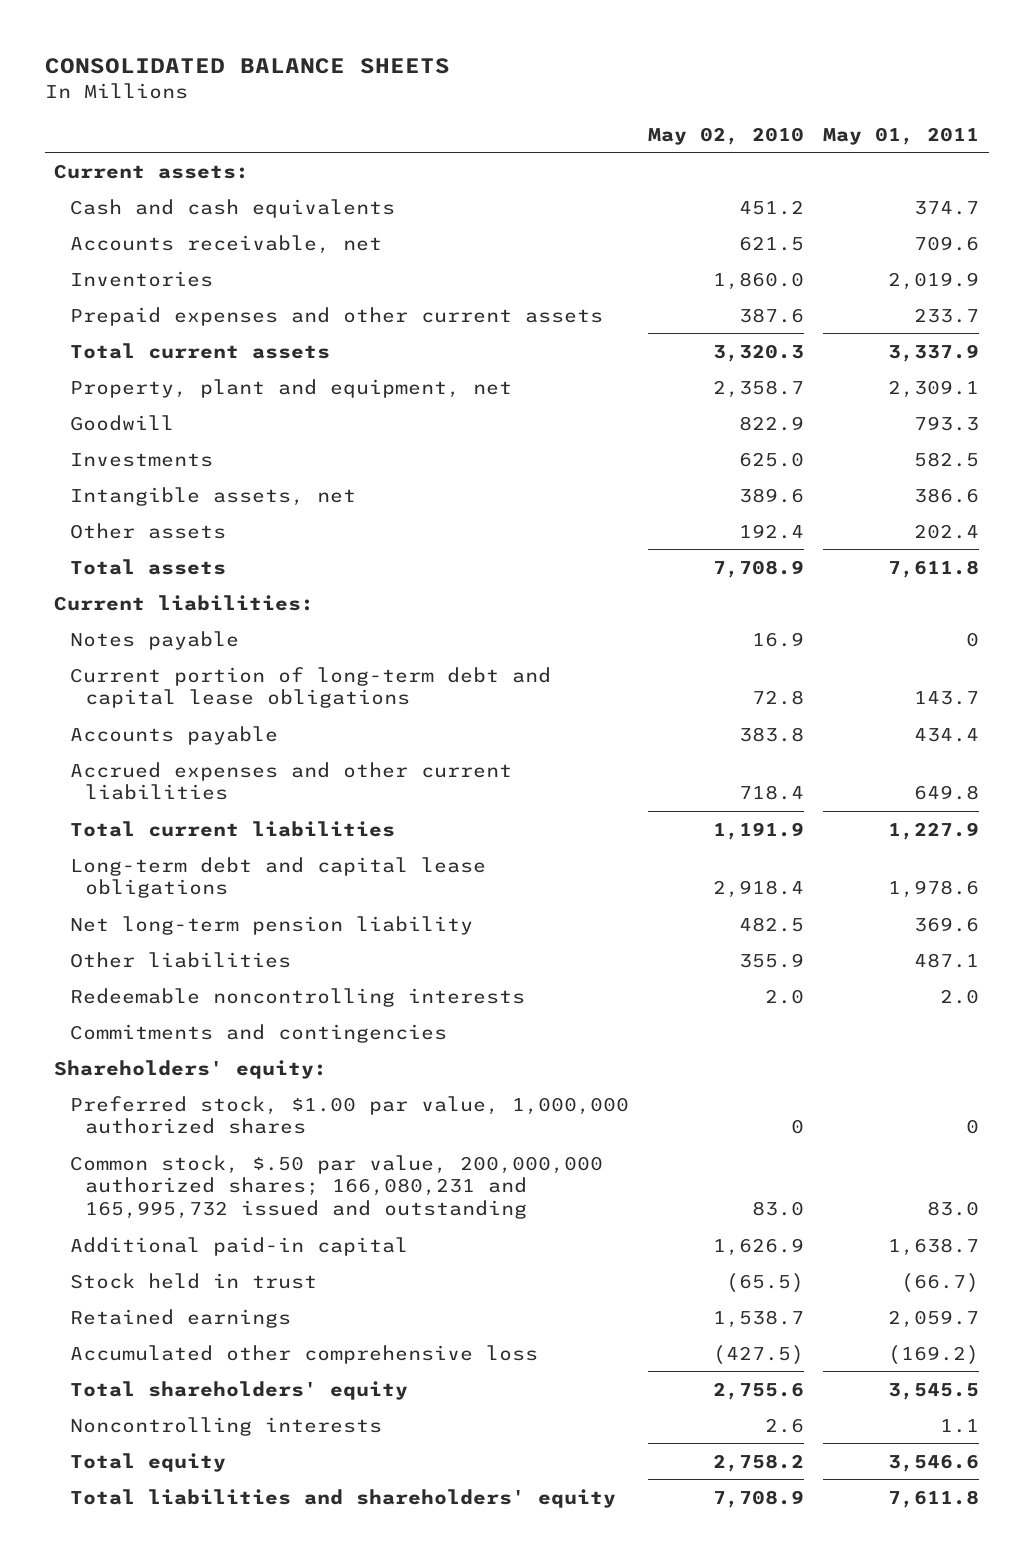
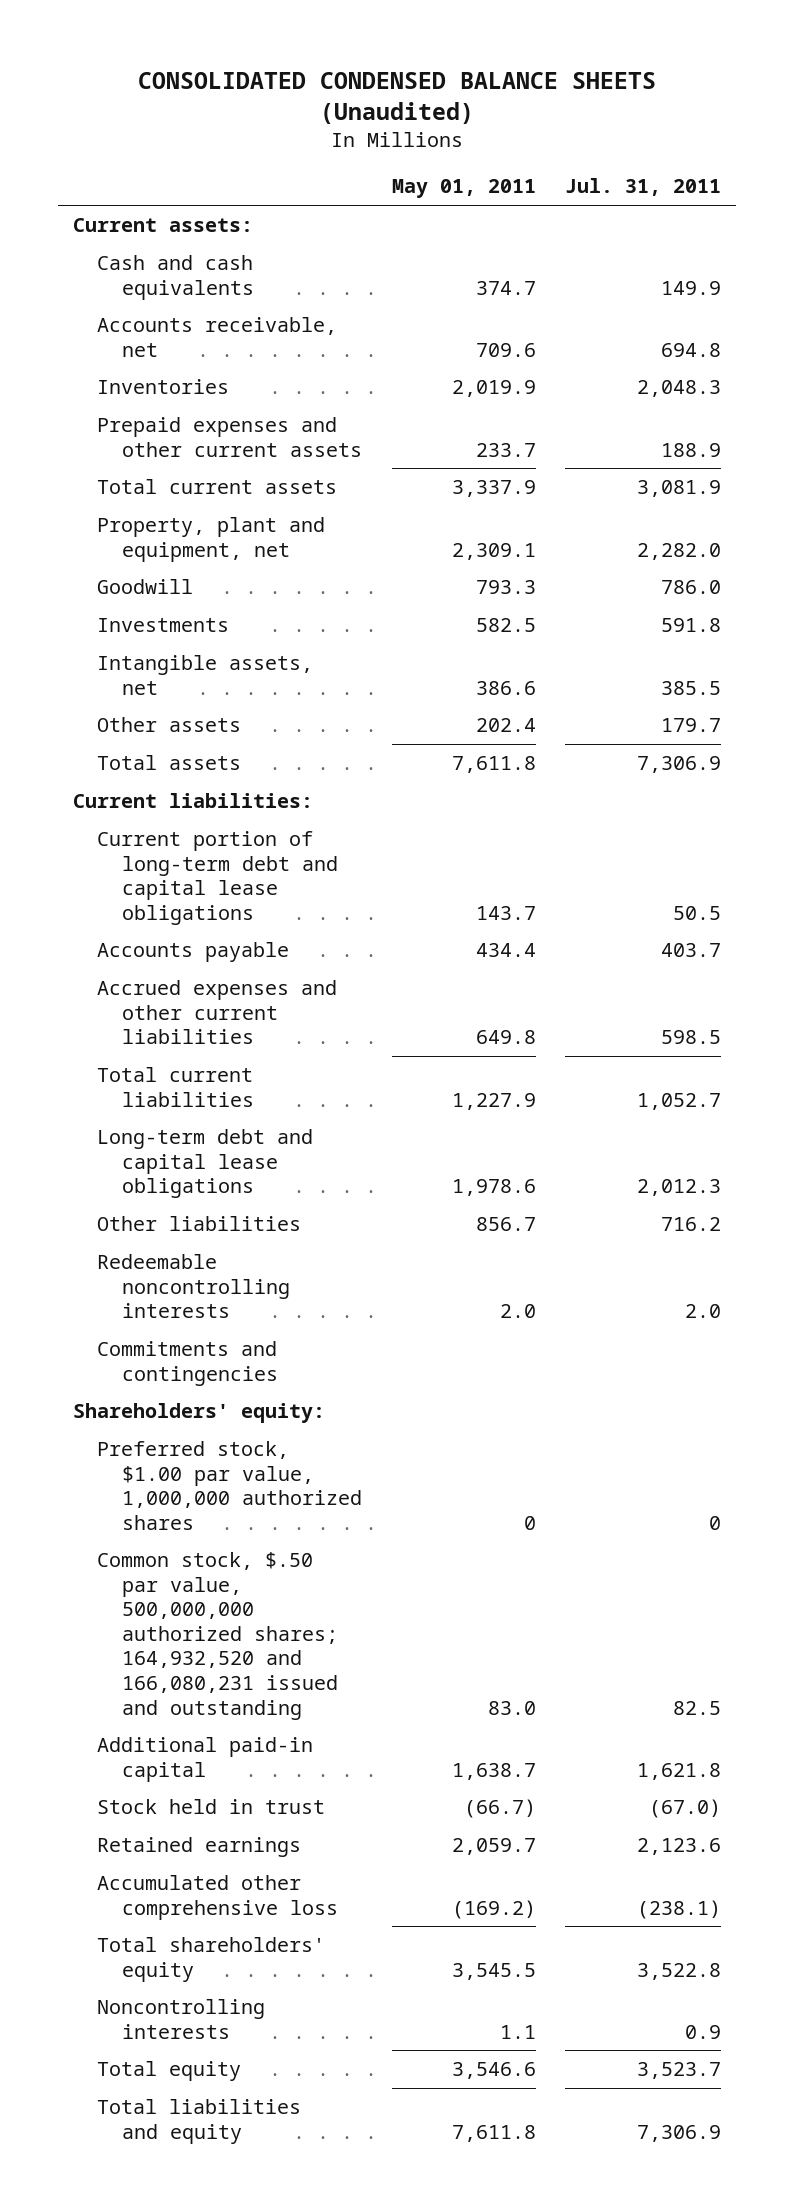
[44,58,450,75] CONSOLIDATED BALANCE SHEETS -> [138,72,657,125] CONSOLIDATED CONDENSED BALANCE SHEETS (Unaudited)
[648,126,805,145] May 02, 2010 -> none
none -> [565,178,722,197] Jul. 31, 2011
[69,630,239,650] Notes payable -> none
[69,915,473,935] Net long-term pension liability -> none
[914,952,980,968] 487.1 -> [475,1217,536,1232] 856.7
[69,1154,603,1220] Common stock, $.50 par value, 200,000,000 authorized shares; 166,080,231 and 165,995,732 issued and outstanding -> [97,1552,338,1720] Common stock, $.50 par value, 500,000,000 authorized shares; 164,932,520 and 166,080,231 issued and outstanding
[69,1488,616,1508] Total liabilities and shareholders' equity -> [97,2099,302,2144] Total liabilities and equity

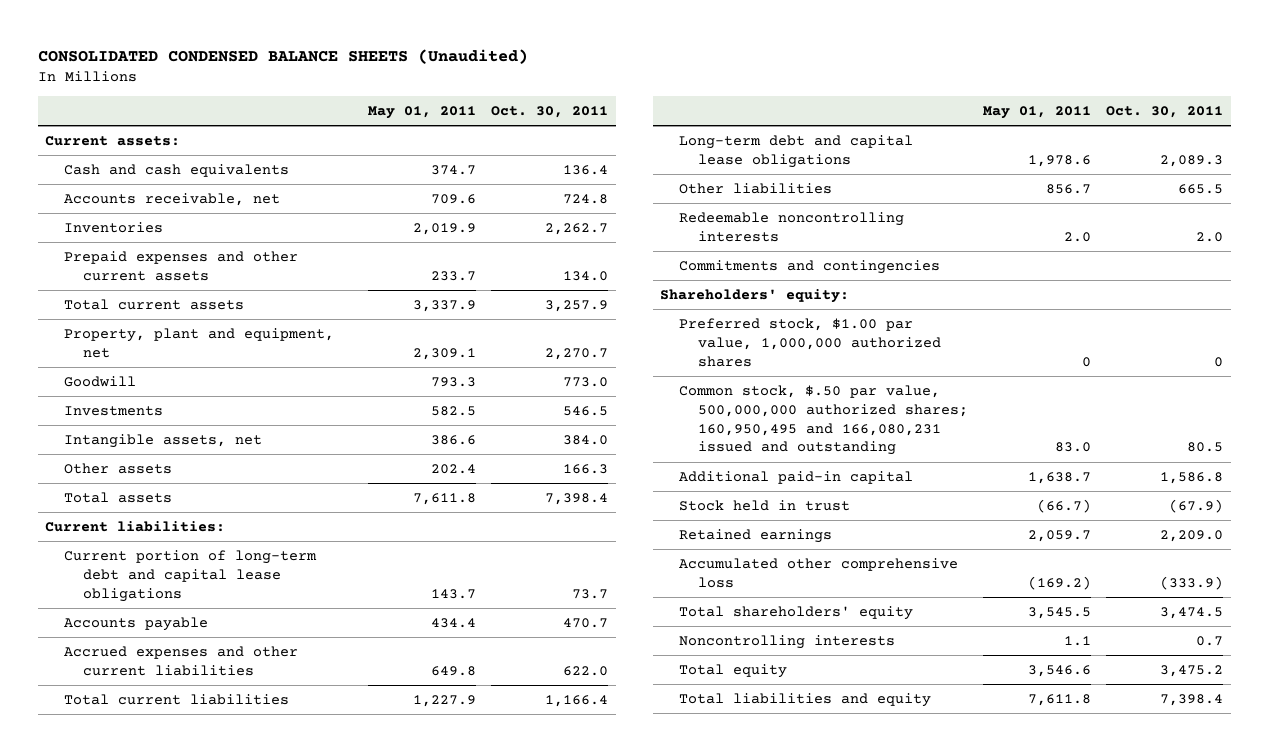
[565,178,722,197] Jul. 31, 2011 -> none
none -> [491,105,609,118] Oct. 30, 2011
[97,1552,338,1720] Common stock, $.50 par value, 500,000,000 authorized shares; 164,932,520 and 166,080,231 issued and outstanding -> [679,385,969,456] Common stock, $.50 par value, 500,000,000 authorized shares; 160,950,495 and 166,080,231 issued and outstanding

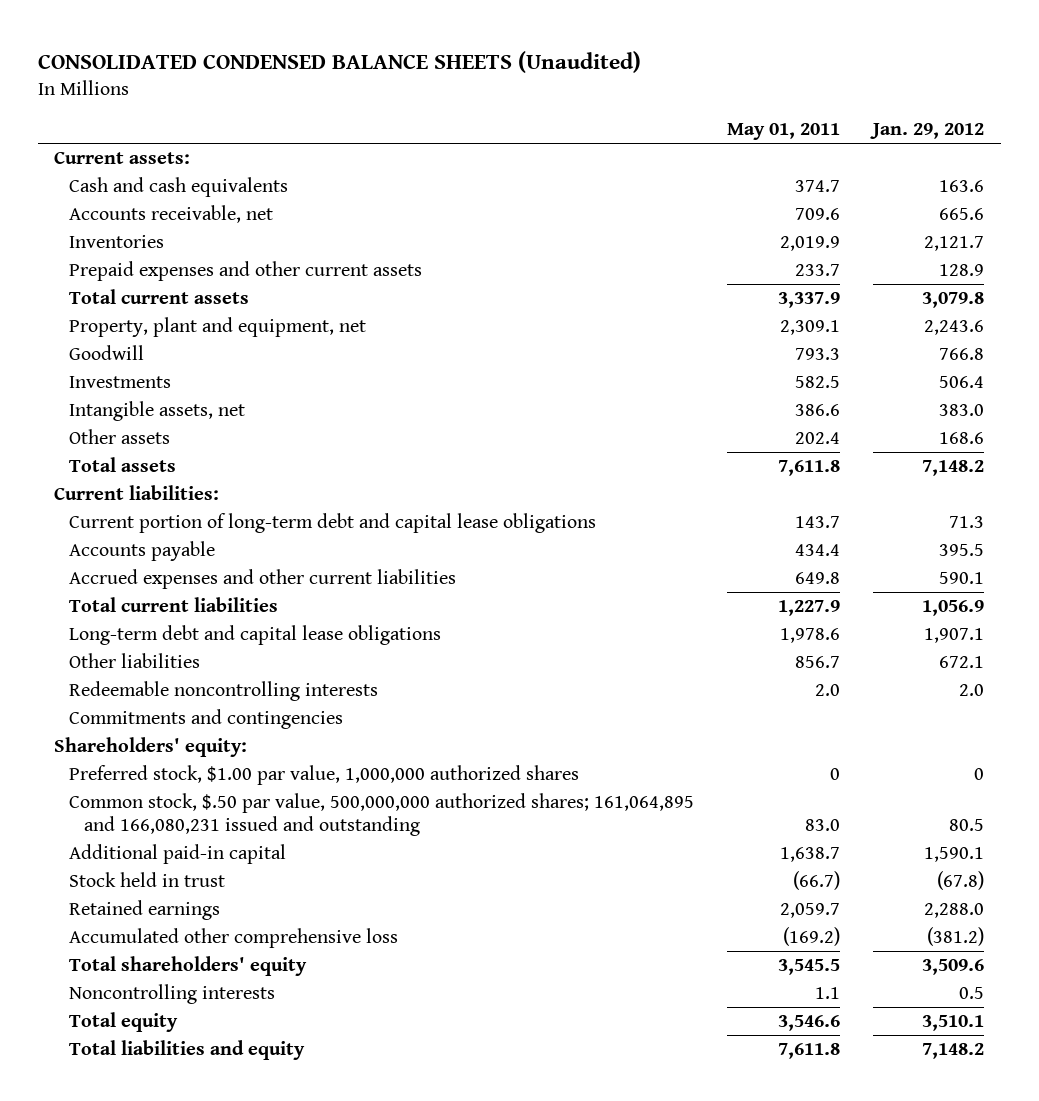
[491,105,609,118] Oct. 30, 2011 -> none
none -> [870,123,985,140] Jan. 29, 2012
[679,385,969,456] Common stock, $.50 par value, 500,000,000 authorized shares; 160,950,495 and 166,080,231 issued and outstanding -> [69,793,695,837] Common stock, $.50 par value, 500,000,000 authorized shares; 161,064,895 and 166,080,231 issued and outstanding

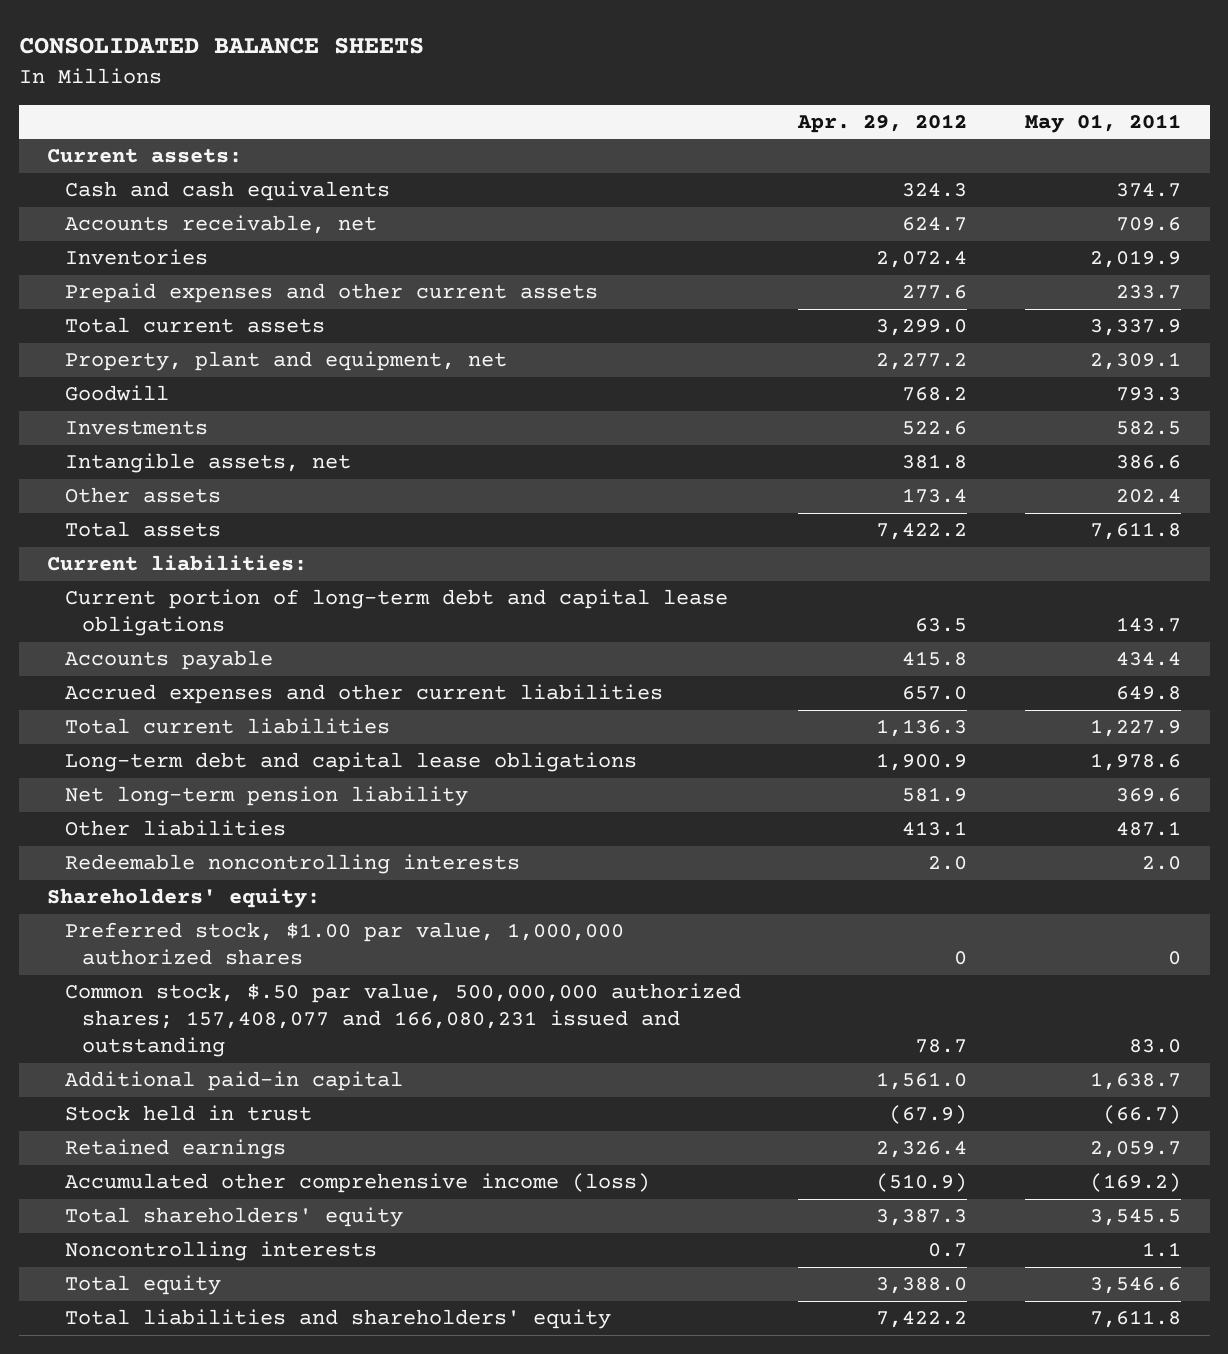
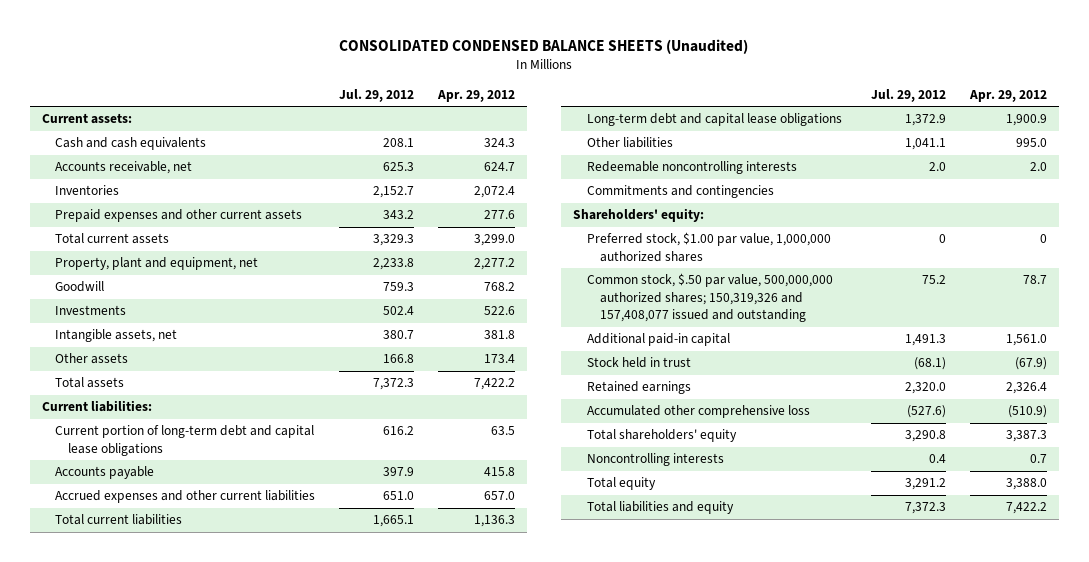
[18,36,424,54] CONSOLIDATED BALANCE SHEETS -> [339,38,749,54] CONSOLIDATED CONDENSED BALANCE SHEETS (Unaudited)
[1024,113,1181,133] May 01, 2011 -> none
none -> [339,88,415,102] Jul. 29, 2012
[64,786,468,807] Net long-term pension liability -> none
[902,821,968,837] 413.1 -> [1015,138,1047,148] 995.0
none -> [586,185,774,199] Commitments and contingencies
[64,983,741,1058] Common stock, $.50 par value, 500,000,000 authorized shares; 157,408,077 and 166,080,231 issued and outstanding -> [586,273,833,323] Common stock, $.50 par value, 500,000,000 authorized shares; 150,319,326 and 157,408,077 issued and outstanding
[64,1173,650,1194] Accumulated other comprehensive income (loss) -> [586,405,810,419] Accumulated other comprehensive loss
[64,1309,611,1330] Total liabilities and shareholders' equity -> [586,501,734,515] Total liabilities and equity

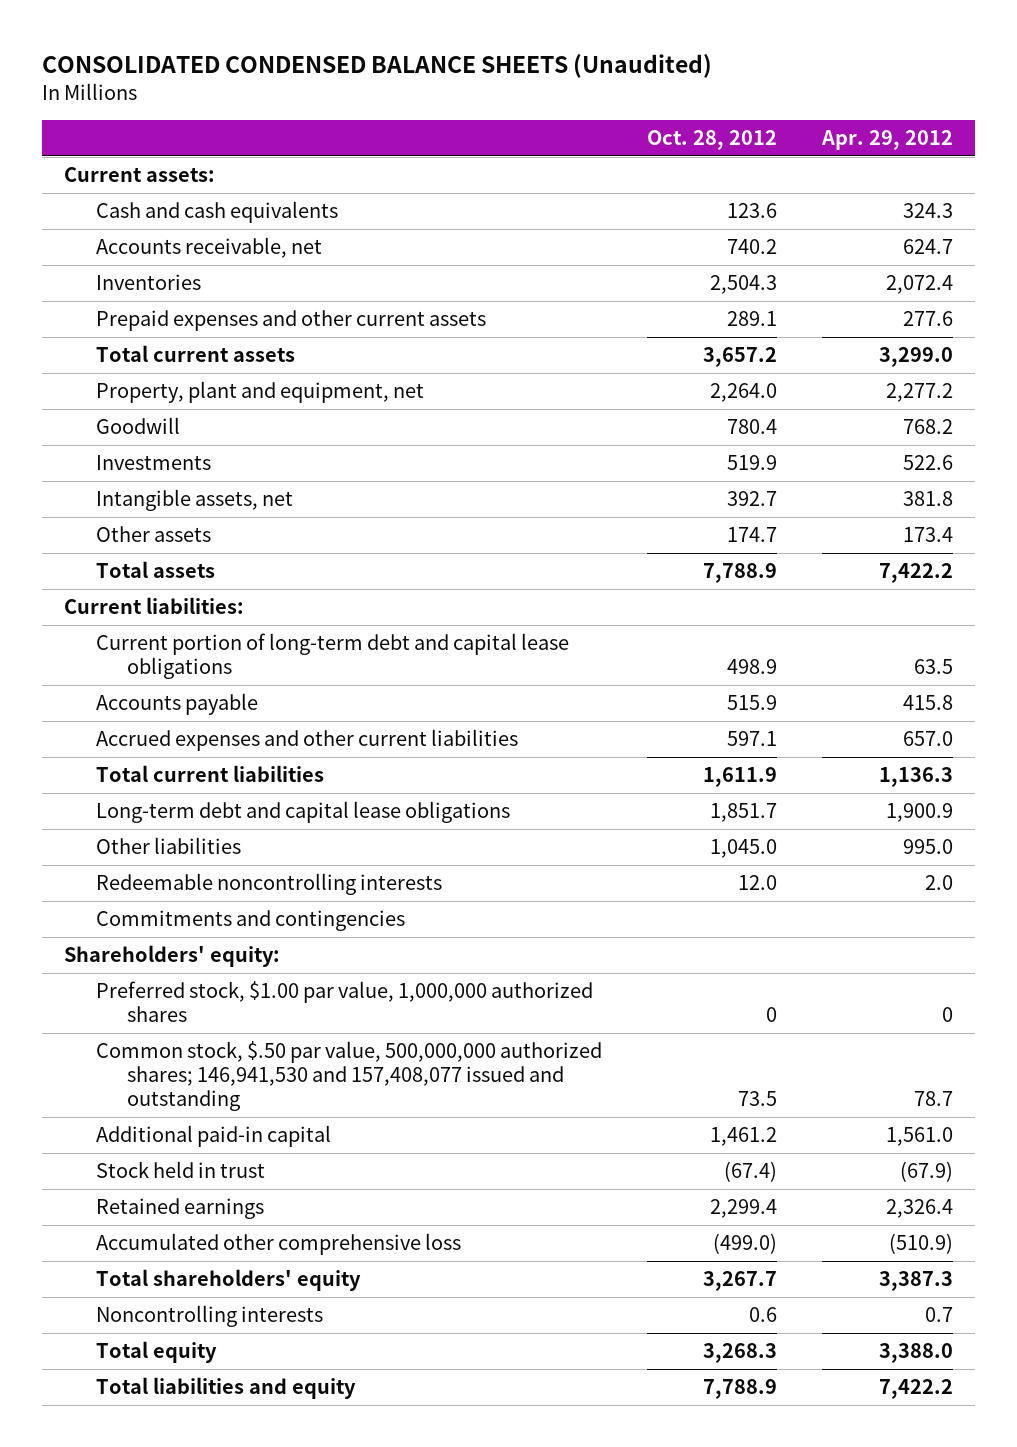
[339,88,415,102] Jul. 29, 2012 -> none
none -> [646,129,777,150] Oct. 28, 2012
[586,273,833,323] Common stock, $.50 par value, 500,000,000 authorized shares; 150,319,326 and 157,408,077 issued and outstanding -> [95,1041,602,1112] Common stock, $.50 par value, 500,000,000 authorized shares; 146,941,530 and 157,408,077 issued and outstanding

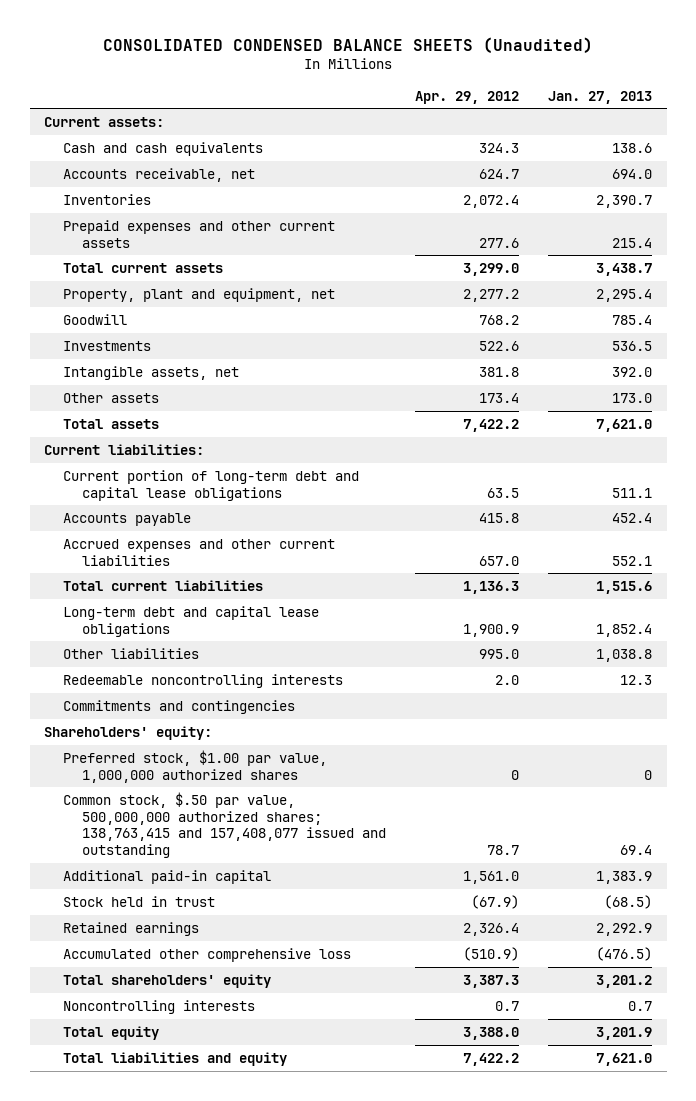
[646,129,777,150] Oct. 28, 2012 -> none
none -> [548,90,653,104] Jan. 27, 2013
[95,1041,602,1112] Common stock, $.50 par value, 500,000,000 authorized shares; 146,941,530 and 157,408,077 issued and outstanding -> [62,791,386,859] Common stock, $.50 par value, 500,000,000 authorized shares; 138,763,415 and 157,408,077 issued and outstanding

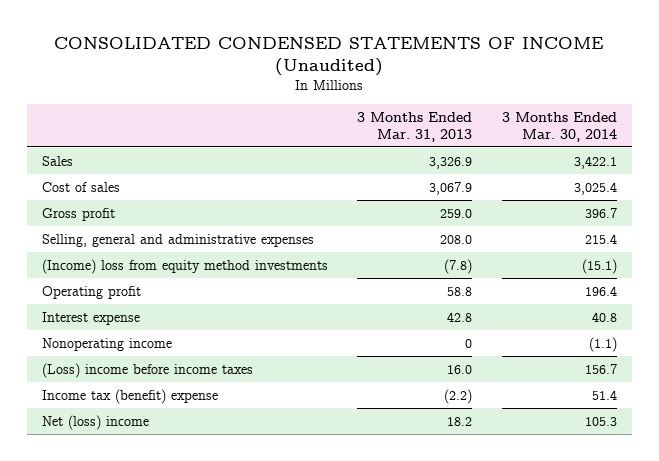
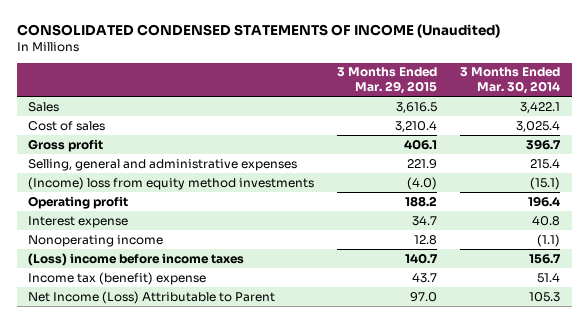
[357,112,473,142] 3 Months Ended Mar. 31, 2013 -> none
none -> [337,67,438,95] 3 Months Ended Mar. 29, 2015
[41,414,149,430] Net (loss) income -> [28,290,276,304] Net Income (Loss) Attributable to Parent

